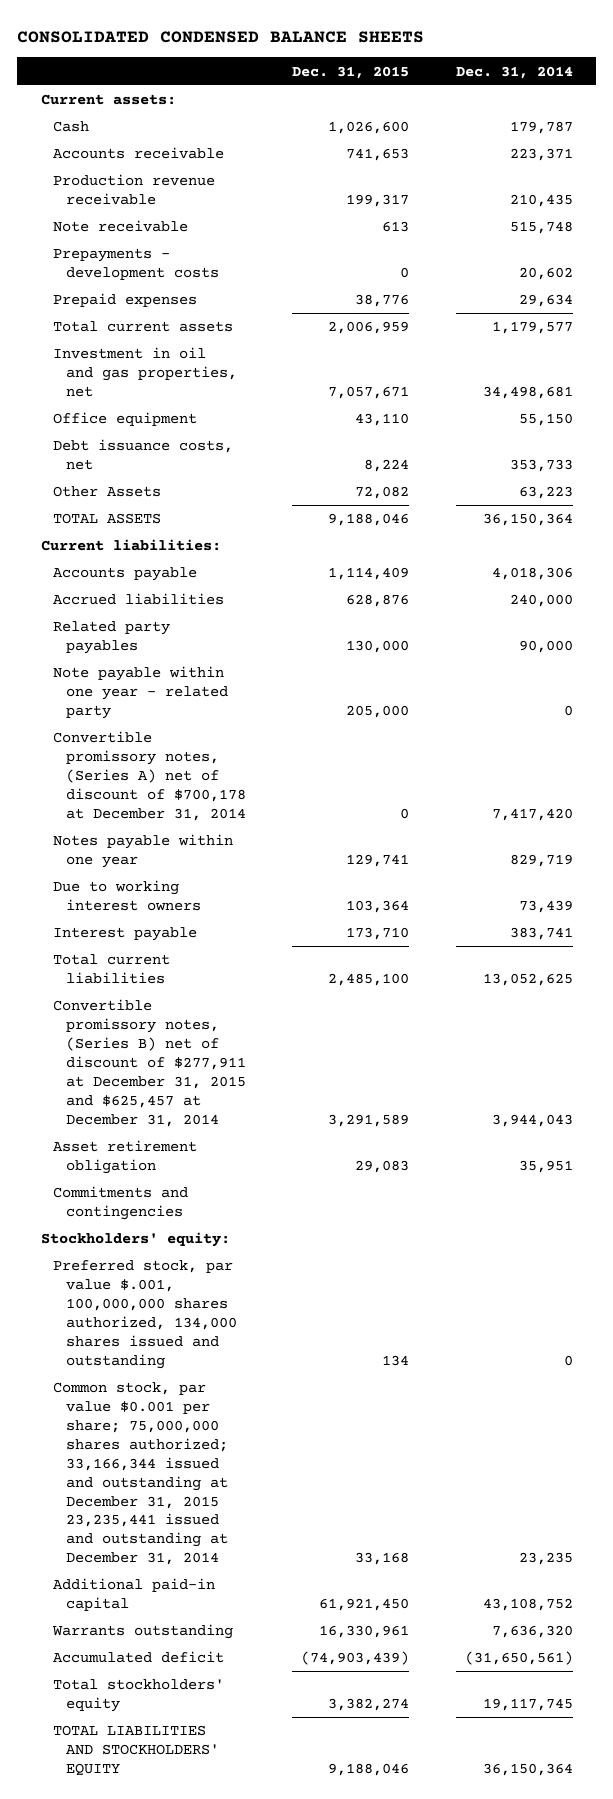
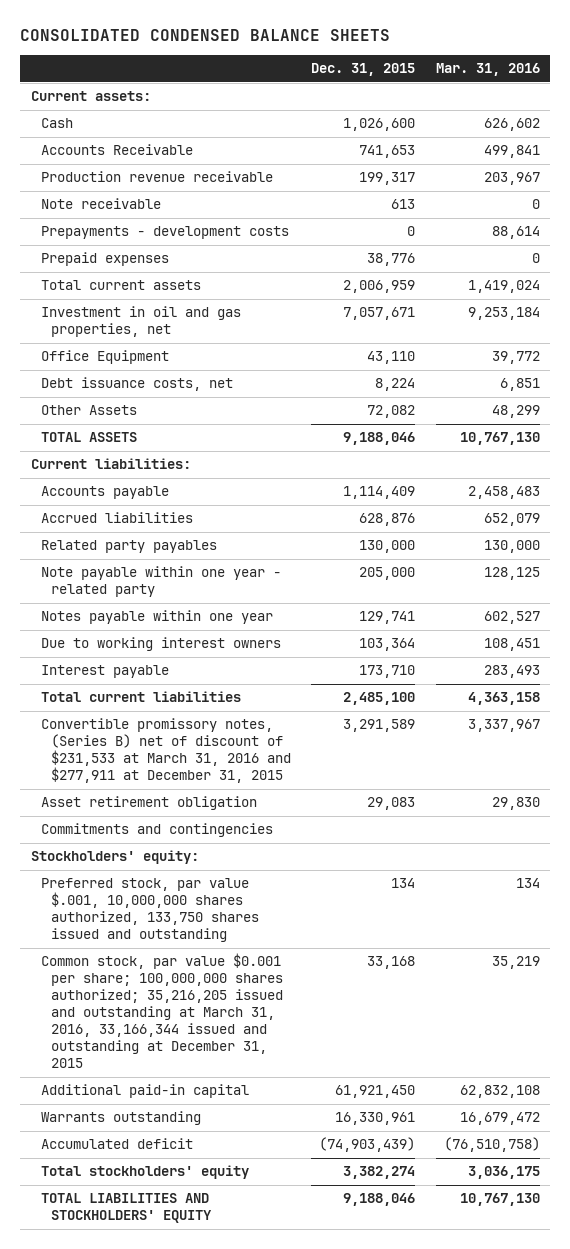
[455,65,573,79] Dec. 31, 2014 -> none
none -> [435,63,540,77] Mar. 31, 2016
[53,147,225,160] Accounts receivable -> [40,144,193,156] Accounts Receivable
[53,412,198,427] Office equipment -> [40,350,169,365] Office Equipment
[53,731,247,821] Convertible promissory notes, (Series A) net of discount of $700,178 at December 31, 2014 -> none
[53,999,247,1127] Convertible promissory notes, (Series B) net of discount of $277,911 at December 31, 2015 and $625,457 at December 31, 2014 -> [40,718,291,784] Convertible promissory notes, (Series B) net of discount of $231,533 at March 31, 2016 and $277,911 at December 31, 2015
[53,1260,238,1369] Preferred stock, par value $.001, 100,000,000 shares authorized, 134,000 shares issued and outstanding -> [40,878,259,943] Preferred stock, par value $.001, 10,000,000 shares authorized, 133,750 shares issued and outstanding
[53,1382,229,1566] Common stock, par value $0.001 per share; 75,000,000 shares authorized; 33,166,344 issued and outstanding at December 31, 2015 23,235,441 issued and outstanding at December 31, 2014 -> [40,953,283,1069] Common stock, par value $0.001 per share; 100,000,000 shares authorized; 35,216,205 issued and outstanding at March 31, 2016, 33,166,344 issued and outstanding at December 31, 2015

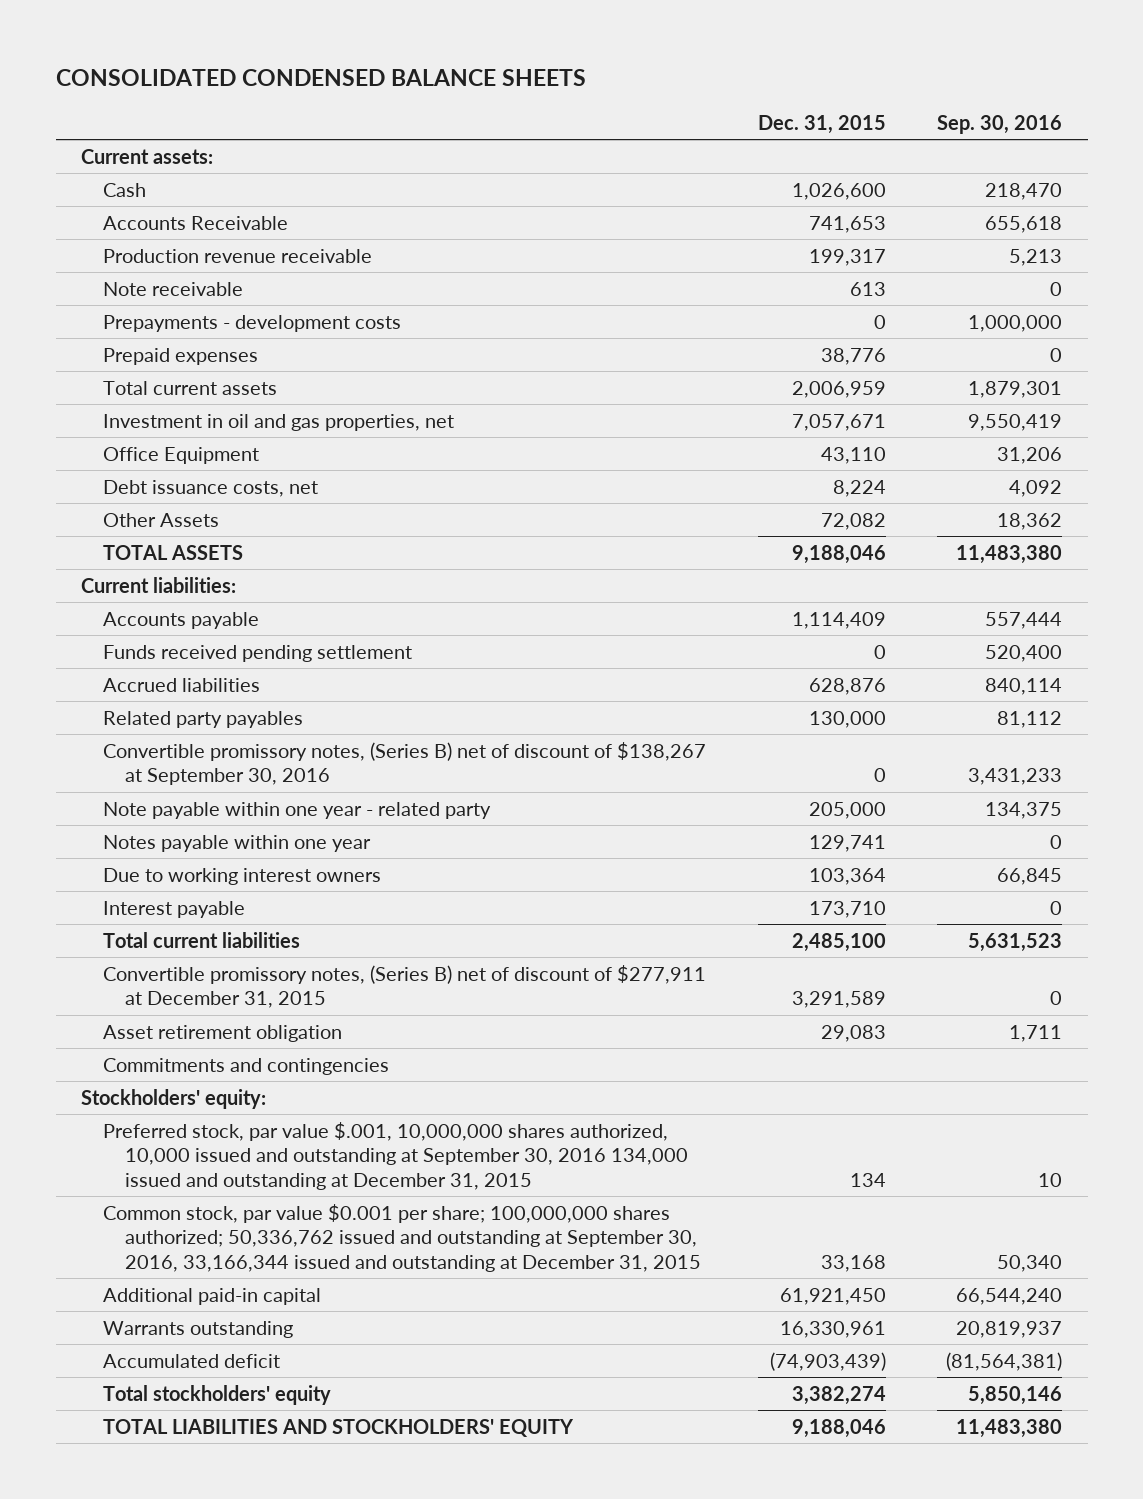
[435,63,540,77] Mar. 31, 2016 -> none
none -> [937,114,1063,134] Sep. 30, 2016
none -> [103,644,413,662] Funds received pending settlement
none -> [103,741,707,786] Convertible promissory notes, (Series B) net of discount of $138,267 at September 30, 2016
[40,718,291,784] Convertible promissory notes, (Series B) net of discount of $231,533 at March 31, 2016 and $277,911 at December 31, 2015 -> [103,964,707,1009] Convertible promissory notes, (Series B) net of discount of $277,911 at December 31, 2015
[40,878,259,943] Preferred stock, par value $.001, 10,000,000 shares authorized, 133,750 shares issued and outstanding -> [103,1121,689,1190] Preferred stock, par value $.001, 10,000,000 shares authorized, 10,000 issued and outstanding at September 30, 2016 134,000 issued and outstanding at December 31, 2015
[40,953,283,1069] Common stock, par value $0.001 per share; 100,000,000 shares authorized; 35,216,205 issued and outstanding at March 31, 2016, 33,166,344 issued and outstanding at December 31, 2015 -> [103,1203,702,1272] Common stock, par value $0.001 per share; 100,000,000 shares authorized; 50,336,762 issued and outstanding at September 30, 2016, 33,166,344 issued and outstanding at December 31, 2015

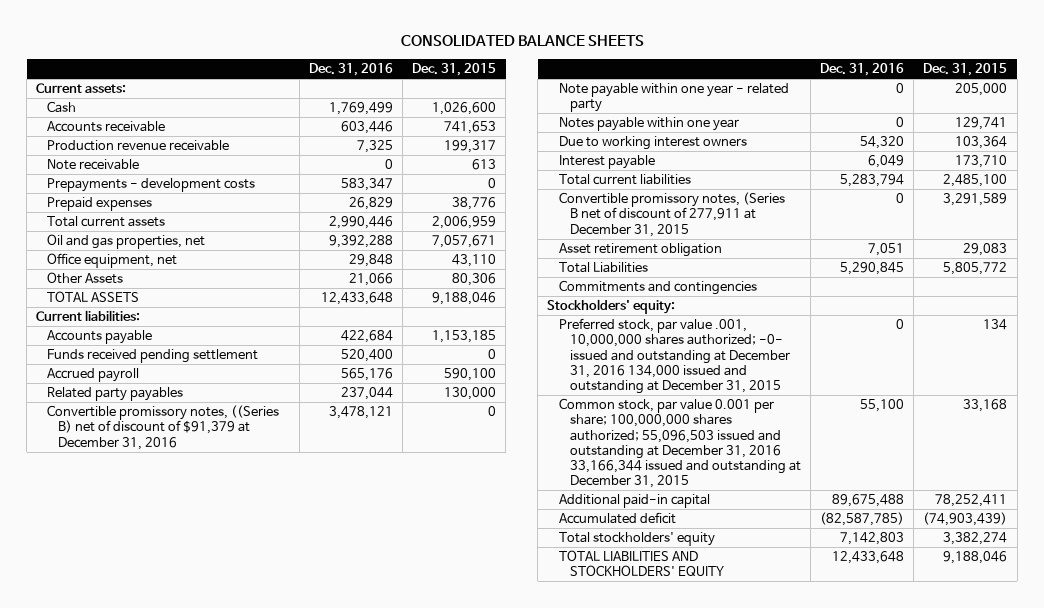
[55,69,586,87] CONSOLIDATED CONDENSED BALANCE SHEETS -> [400,35,644,47] CONSOLIDATED BALANCE SHEETS
[937,114,1063,134] Sep. 30, 2016 -> none
none -> [308,63,393,77] Dec. 31, 2016
[103,215,289,230] Accounts Receivable -> [47,121,166,133] Accounts receivable
[103,479,319,497] Debt issuance costs, net -> none
[103,413,455,431] Investment in oil and gas properties, net -> [47,234,206,250] Oil and gas properties, net
[103,446,260,464] Office Equipment -> [47,253,178,269] Office equipment, net
[820,512,886,530] 72,082 -> [452,273,497,287] 80,306
[791,611,886,629] 1,114,409 -> [432,330,497,344] 1,153,185
[103,677,261,692] Accrued liabilities -> [47,368,140,383] Accrued payroll
[808,677,886,695] 628,876 -> [444,368,497,382] 590,100
[103,741,707,786] Convertible promissory notes, (Series B) net of discount of $138,267 at September 30, 2016 -> [47,405,280,450] Convertible promissory notes, ((Series B) net of discount of $91,379 at December 31, 2016
[103,964,707,1009] Convertible promissory notes, (Series B) net of discount of $277,911 at December 31, 2015 -> [558,192,785,237] Convertible promissory notes, (Series B net of discount of 277,911 at December 31, 2015
none -> [558,262,648,274] Total Liabilities
[103,1320,294,1338] Warrants outstanding -> none
[103,1121,689,1190] Preferred stock, par value $.001, 10,000,000 shares authorized, 10,000 issued and outstanding at September 30, 2016 134,000 issued and outstanding at December 31, 2015 -> [558,318,790,395] Preferred stock, par value .001, 10,000,000 shares authorized; -0- issued and outstanding at December 31, 2016 134,000 issued and outstanding at December 31, 2015
[103,1203,702,1272] Common stock, par value $0.001 per share; 100,000,000 shares authorized; 50,336,762 issued and outstanding at September 30, 2016, 33,166,344 issued and outstanding at December 31, 2015 -> [558,398,801,489] Common stock, par value 0.001 per share; 100,000,000 shares authorized; 55,096,503 issued and outstanding at December 31, 2016 33,166,344 issued and outstanding at December 31, 2015
[779,1287,886,1305] 61,921,450 -> [935,494,1008,508] 78,252,411

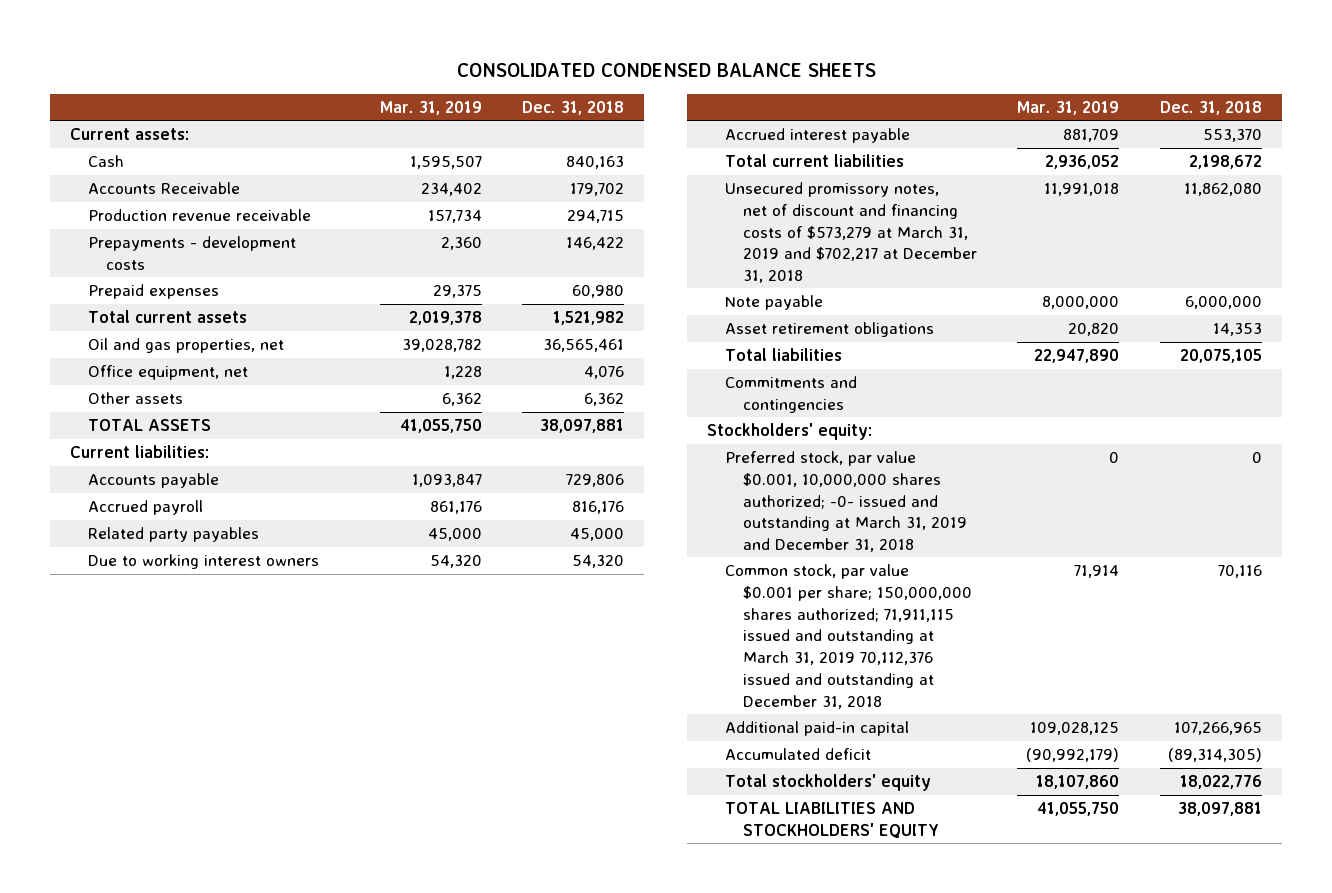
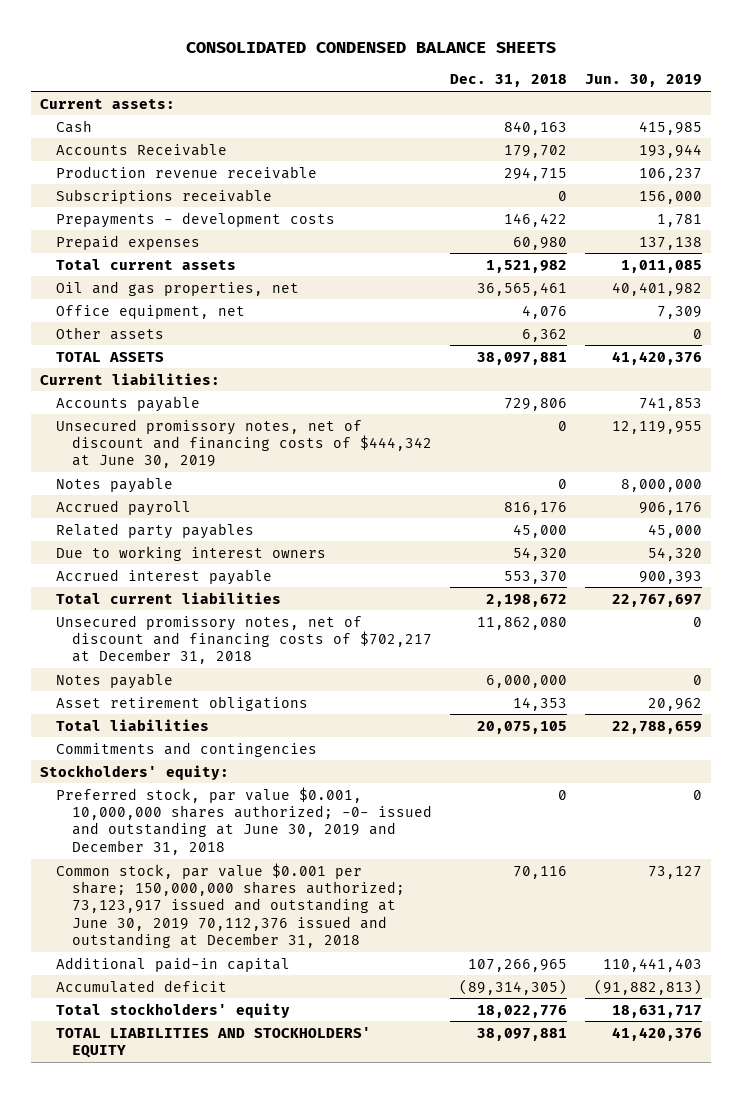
[379,100,482,115] Mar. 31, 2019 -> none
none -> [584,74,702,88] Jun. 30, 2019
none -> [56,188,273,204] Subscriptions receivable
none -> [56,418,433,469] Unsecured promissory notes, net of discount and financing costs of $444,342 at June 30, 2019
none -> [56,476,174,493] Notes payable
[725,295,824,311] Note payable -> none
[725,182,978,284] Unsecured promissory notes, net of discount and financing costs of $573,279 at March 31, 2019 and $702,217 at December 31, 2018 -> [56,614,433,665] Unsecured promissory notes, net of discount and financing costs of $702,217 at December 31, 2018
none -> [56,672,174,689] Notes payable
[725,451,968,553] Preferred stock, par value $0.001, 10,000,000 shares authorized; -0- issued and outstanding at March 31, 2019 and December 31, 2018 -> [56,786,433,855] Preferred stock, par value $0.001, 10,000,000 shares authorized; -0- issued and outstanding at June 30, 2019 and December 31, 2018
[725,564,973,709] Common stock, par value $0.001 per share; 150,000,000 shares authorized; 71,911,115 issued and outstanding at March 31, 2019 70,112,376 issued and outstanding at December 31, 2018 -> [56,862,406,949] Common stock, par value $0.001 per share; 150,000,000 shares authorized; 73,123,917 issued and outstanding at June 30, 2019 70,112,376 issued and outstanding at December 31, 2018

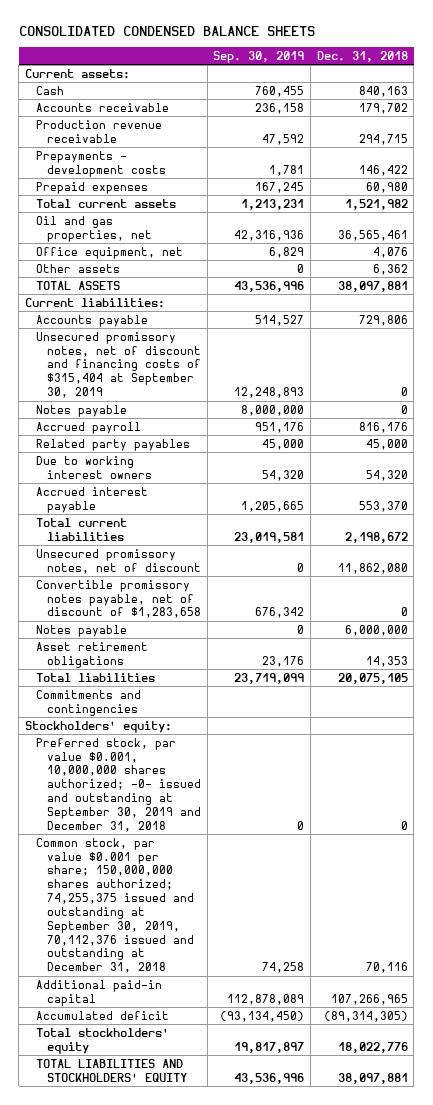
[584,74,702,88] Jun. 30, 2019 -> none
none -> [213,50,305,63] Sep. 30, 2019
[56,142,228,156] Accounts Receivable -> [36,102,170,112] Accounts receivable
[56,188,273,204] Subscriptions receivable -> none
[56,418,433,469] Unsecured promissory notes, net of discount and financing costs of $444,342 at June 30, 2019 -> [36,331,201,399] Unsecured promissory notes, net of discount and financing costs of $315,404 at September 30, 2019
[56,614,433,665] Unsecured promissory notes, net of discount and financing costs of $702,217 at December 31, 2018 -> [36,548,201,574] Unsecured promissory notes, net of discount
none -> [36,579,201,619] Convertible promissory notes payable, net of discount of $1,283,658
[56,786,433,855] Preferred stock, par value $0.001, 10,000,000 shares authorized; -0- issued and outstanding at June 30, 2019 and December 31, 2018 -> [36,737,201,832] Preferred stock, par value $0.001, 10,000,000 shares authorized; -0- issued and outstanding at September 30, 2019 and December 31, 2018
[56,862,406,949] Common stock, par value $0.001 per share; 150,000,000 shares authorized; 73,123,917 issued and outstanding at June 30, 2019 70,112,376 issued and outstanding at December 31, 2018 -> [36,837,194,974] Common stock, par value $0.001 per share; 150,000,000 shares authorized; 74,255,375 issued and outstanding at September 30, 2019, 70,112,376 issued and outstanding at December 31, 2018

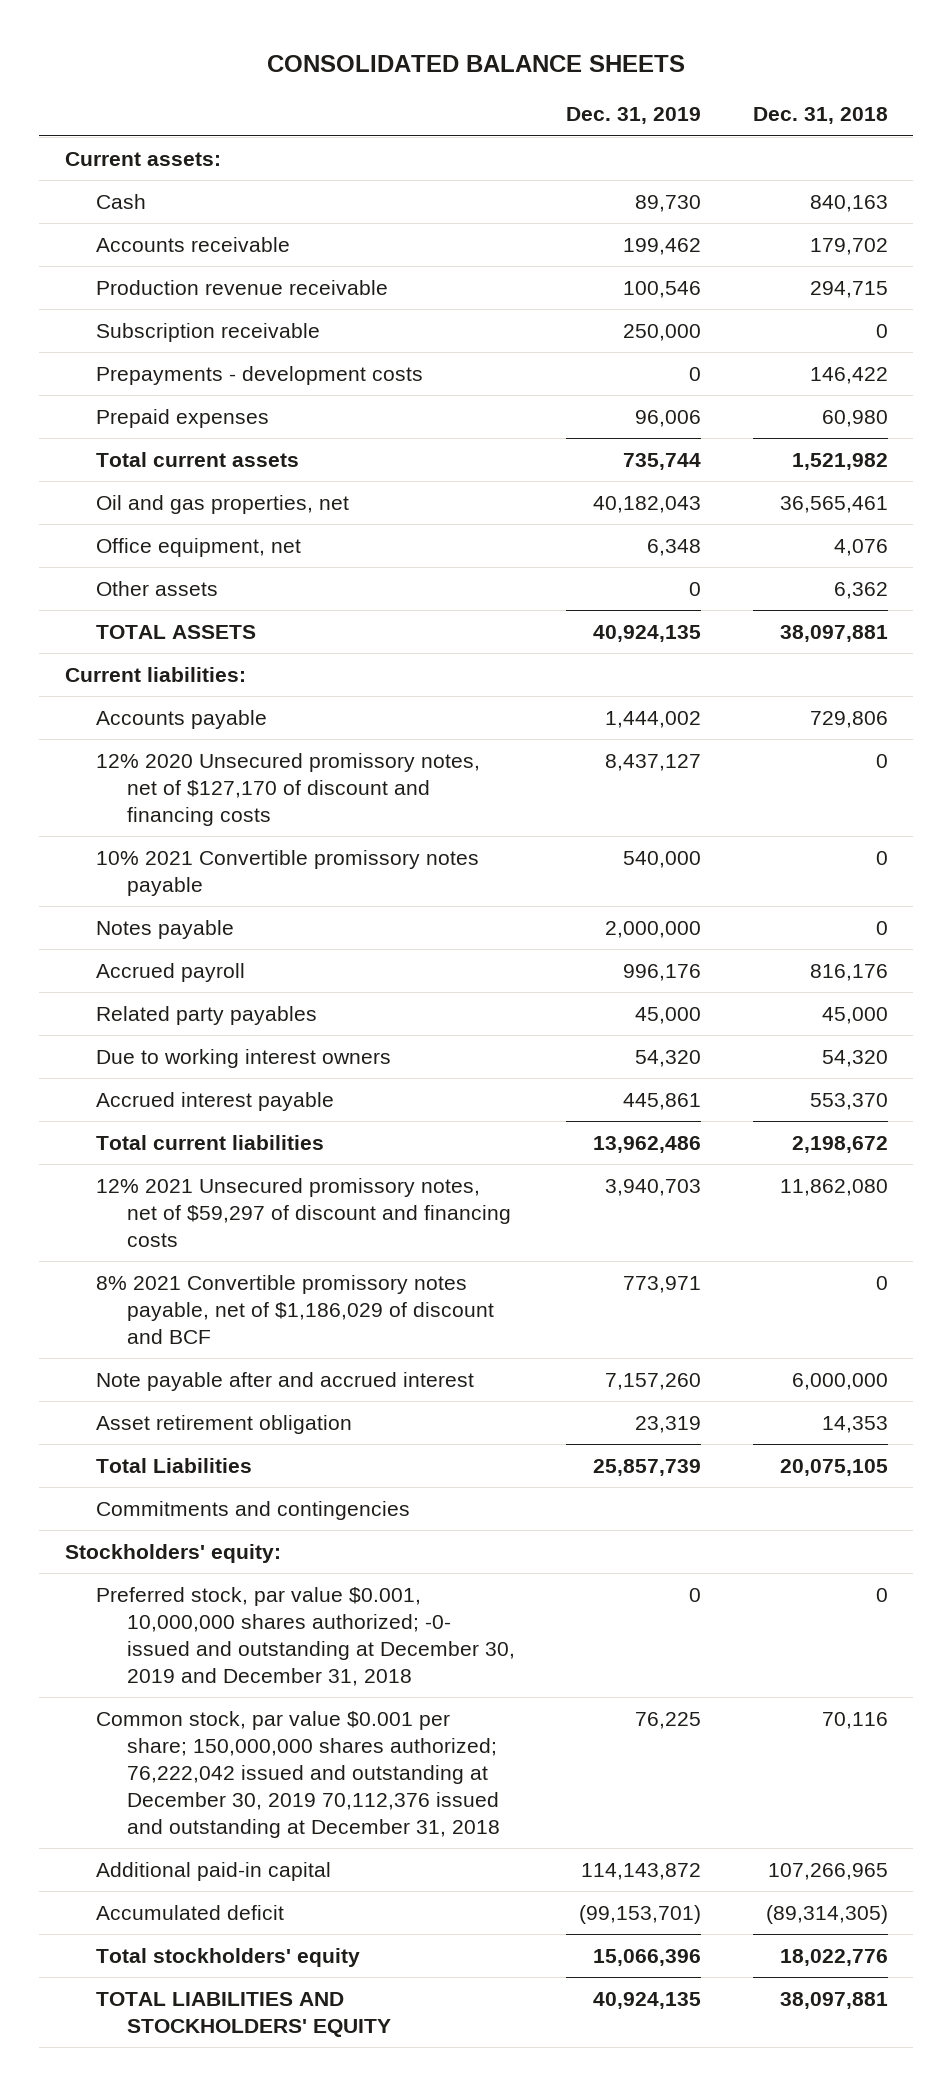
[18,25,315,36] CONSOLIDATED CONDENSED BALANCE SHEETS -> [267,54,686,72] CONSOLIDATED BALANCE SHEETS
[213,50,305,63] Sep. 30, 2019 -> none
none -> [566,107,702,125] Dec. 31, 2019
none -> [95,322,320,342] Subscription receivable
[36,331,201,399] Unsecured promissory notes, net of discount and financing costs of $315,404 at September 30, 2019 -> none
none -> [95,752,480,826] 12% 2020 Unsecured promissory notes, net of $127,170 of discount and financing costs
none -> [95,849,479,896] 10% 2021 Convertible promissory notes payable
[36,624,128,637] Notes payable -> none
[36,548,201,574] Unsecured promissory notes, net of discount -> [95,1177,512,1247] 12% 2021 Unsecured promissory notes, net of $59,297 of discount and financing costs
[36,579,201,619] Convertible promissory notes payable, net of discount of $1,283,658 -> [95,1274,495,1344] 8% 2021 Convertible promissory notes payable, net of $1,186,029 of discount and BCF
none -> [95,1371,474,1391] Note payable after and accrued interest
[36,641,149,668] Asset retirement obligations -> [95,1414,352,1434] Asset retirement obligation
[36,672,156,682] Total liabilities -> [95,1457,252,1473] Total Liabilities
[36,737,201,832] Preferred stock, par value $0.001, 10,000,000 shares authorized; -0- issued and outstanding at September 30, 2019 and December 31, 2018 -> [95,1586,516,1686] Preferred stock, par value $0.001, 10,000,000 shares authorized; -0- issued and outstanding at December 30, 2019 and December 31, 2018
[36,837,194,974] Common stock, par value $0.001 per share; 150,000,000 shares authorized; 74,255,375 issued and outstanding at September 30, 2019, 70,112,376 issued and outstanding at December 31, 2018 -> [95,1710,501,1838] Common stock, par value $0.001 per share; 150,000,000 shares authorized; 76,222,042 issued and outstanding at December 30, 2019 70,112,376 issued and outstanding at December 31, 2018

